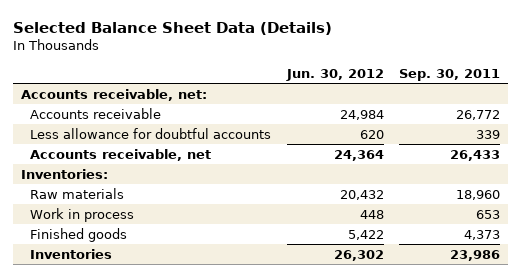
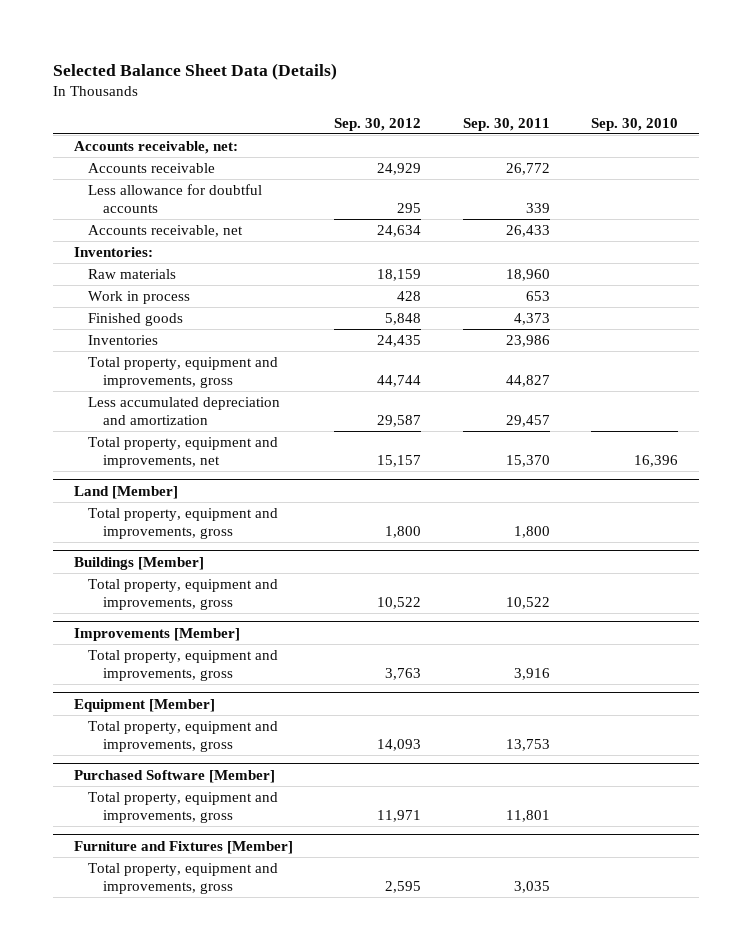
[285,68,384,81] Jun. 30, 2012 -> none
none -> [334,117,422,131] Sep. 30, 2012
none -> [591,117,679,131] Sep. 30, 2010
none -> [88,357,279,388] Total property, equipment and improvements, gross
none -> [88,397,281,425] Less accumulated depreciation and amortization
none -> [88,437,279,468] Total property, equipment and improvements, net
none -> [73,485,178,499] Land [Member]
none -> [88,508,279,539] Total property, equipment and improvements, gross
none -> [73,556,204,570] Buildings [Member]
none -> [88,579,279,610] Total property, equipment and improvements, gross
none -> [73,627,240,641] Improvements [Member]
none -> [88,650,279,681] Total property, equipment and improvements, gross
none -> [73,698,215,712] Equipment [Member]
none -> [88,721,279,752] Total property, equipment and improvements, gross
none -> [73,769,275,783] Purchased Software [Member]
none -> [88,792,279,823] Total property, equipment and improvements, gross
none -> [73,840,293,854] Furniture and Fixtures [Member]
none -> [88,863,279,894] Total property, equipment and improvements, gross

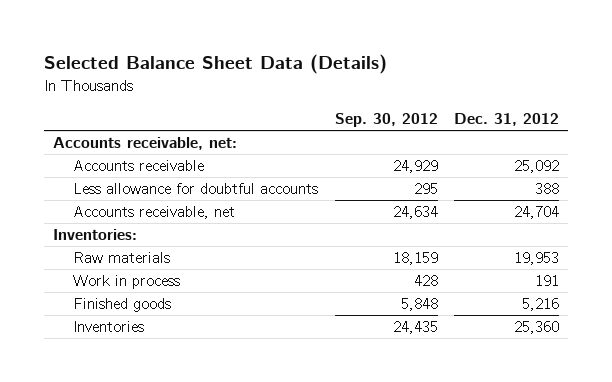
[462,117,550,131] Sep. 30, 2011 -> none
[591,117,679,131] Sep. 30, 2010 -> none
none -> [454,113,560,127] Dec. 31, 2012
[88,357,279,388] Total property, equipment and improvements, gross -> none
[88,397,281,425] Less accumulated depreciation and amortization -> none
[88,437,279,468] Total property, equipment and improvements, net -> none
[73,485,178,499] Land [Member] -> none
[88,508,279,539] Total property, equipment and improvements, gross -> none
[73,556,204,570] Buildings [Member] -> none
[88,579,279,610] Total property, equipment and improvements, gross -> none
[73,627,240,641] Improvements [Member] -> none
[88,650,279,681] Total property, equipment and improvements, gross -> none
[73,698,215,712] Equipment [Member] -> none
[88,721,279,752] Total property, equipment and improvements, gross -> none
[73,769,275,783] Purchased Software [Member] -> none
[88,792,279,823] Total property, equipment and improvements, gross -> none
[73,840,293,854] Furniture and Fixtures [Member] -> none
[88,863,279,894] Total property, equipment and improvements, gross -> none

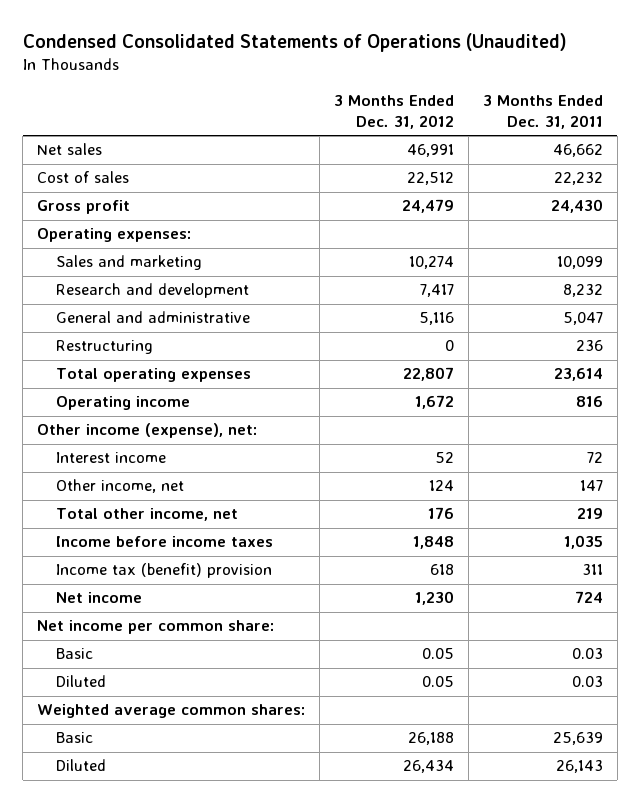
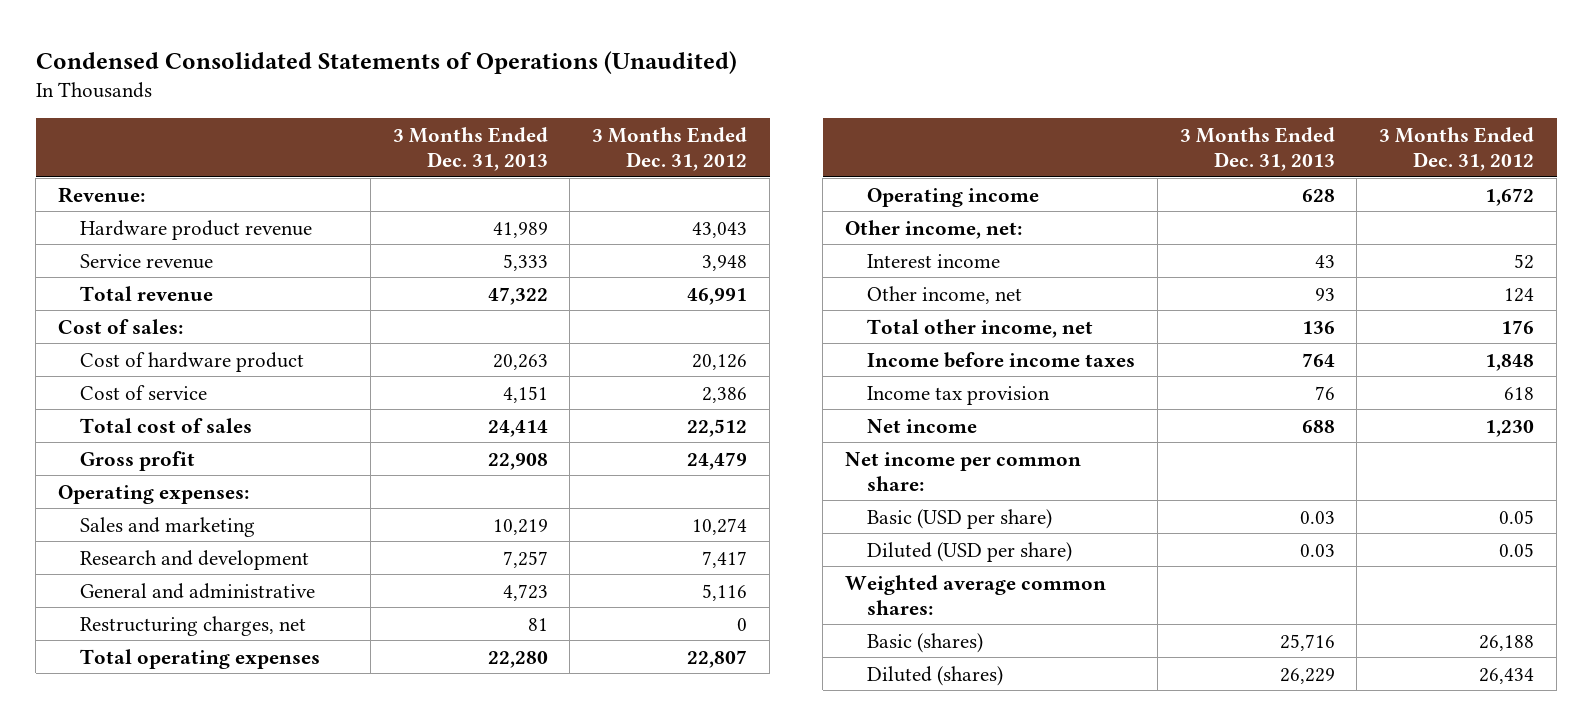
[482,95,603,129] 3 Months Ended Dec. 31, 2011 -> none
none -> [392,126,548,171] 3 Months Ended Dec. 31, 2013
none -> [57,186,145,203] Revenue:
none -> [79,219,312,240] Hardware product revenue
none -> [79,253,213,269] Service revenue
[37,143,103,156] Net sales -> [79,285,213,301] Total revenue
none -> [57,318,183,334] Cost of sales:
none -> [79,351,304,372] Cost of hardware product
none -> [79,384,207,400] Cost of service
[37,171,130,184] Cost of sales -> [79,417,252,433] Total cost of sales
[55,340,153,355] Restructuring -> none
none -> [79,615,306,636] Restructuring charges, net
[37,423,258,439] Other income (expense), net: -> [845,219,1023,239] Other income, net:
[55,563,272,579] Income tax (benefit) provision -> [866,385,1050,405] Income tax provision
[55,648,93,660] Basic -> [866,508,1052,529] Basic (USD per share)
[55,675,106,688] Diluted -> [866,541,1072,562] Diluted (USD per share)
[55,732,93,744] Basic -> [866,632,983,653] Basic (shares)
[55,759,106,772] Diluted -> [866,665,1003,686] Diluted (shares)

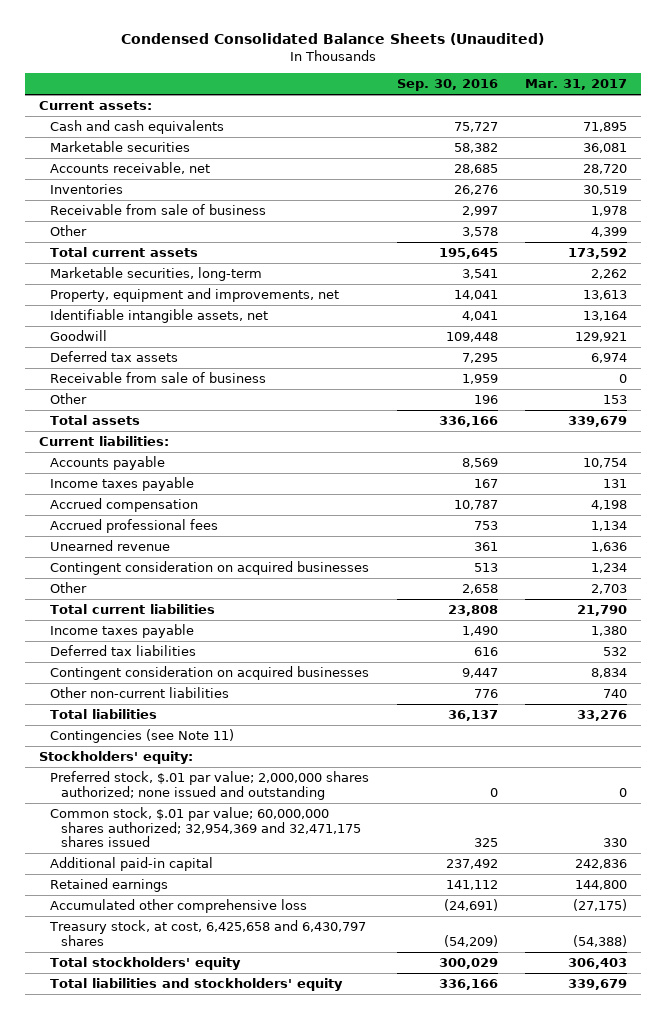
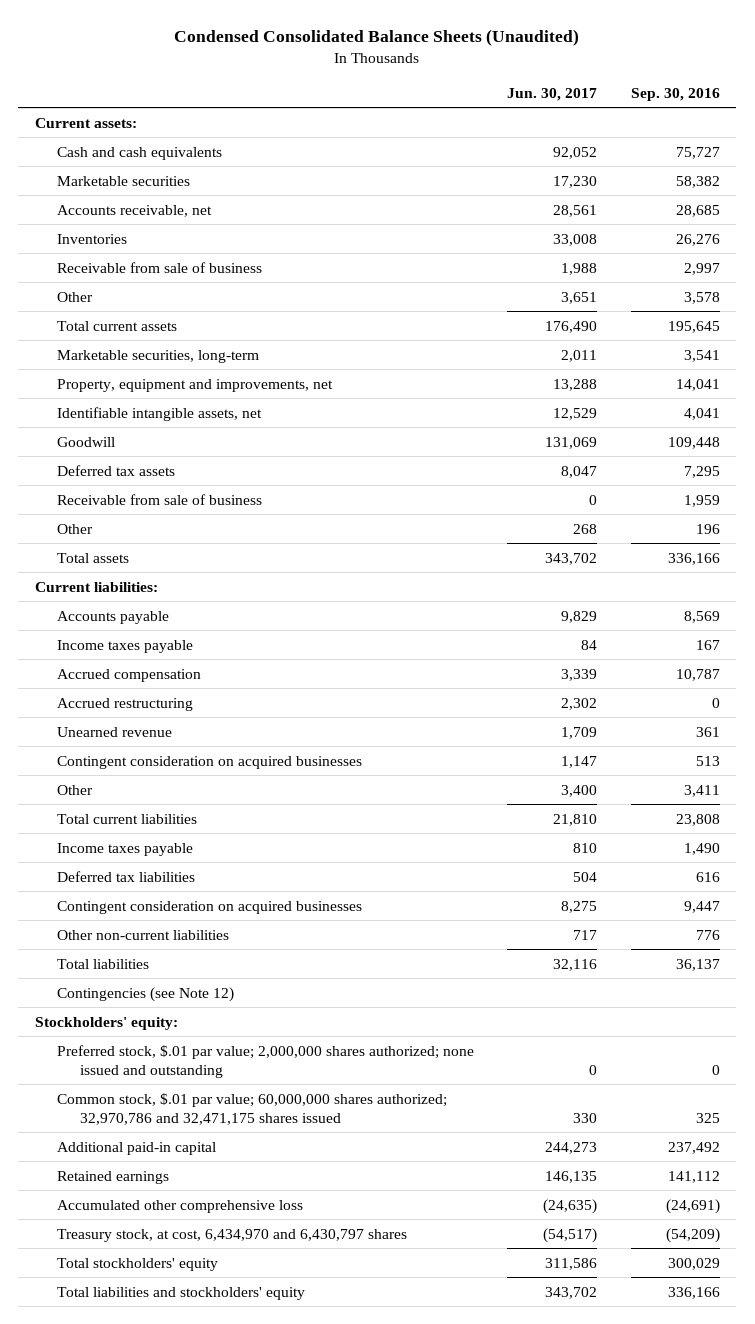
[525,79,628,91] Mar. 31, 2017 -> none
none -> [507,87,598,101] Jun. 30, 2017
[49,519,218,534] Accrued professional fees -> none
none -> [57,697,194,711] Accrued restructuring
[461,584,498,595] 2,658 -> [683,784,720,797] 3,411
[49,729,234,744] Contingencies (see Note 11) -> [57,986,235,1002] Contingencies (see Note 12)
[49,807,362,848] Common stock, $.01 par value; 60,000,000 shares authorized; 32,954,369 and 32,471,175 shares issued -> [57,1092,448,1125] Common stock, $.01 par value; 60,000,000 shares authorized; 32,970,786 and 32,471,175 shares issued
[48,920,366,946] Treasury stock, at cost, 6,425,658 and 6,430,797 shares -> [57,1228,408,1242] Treasury stock, at cost, 6,434,970 and 6,430,797 shares

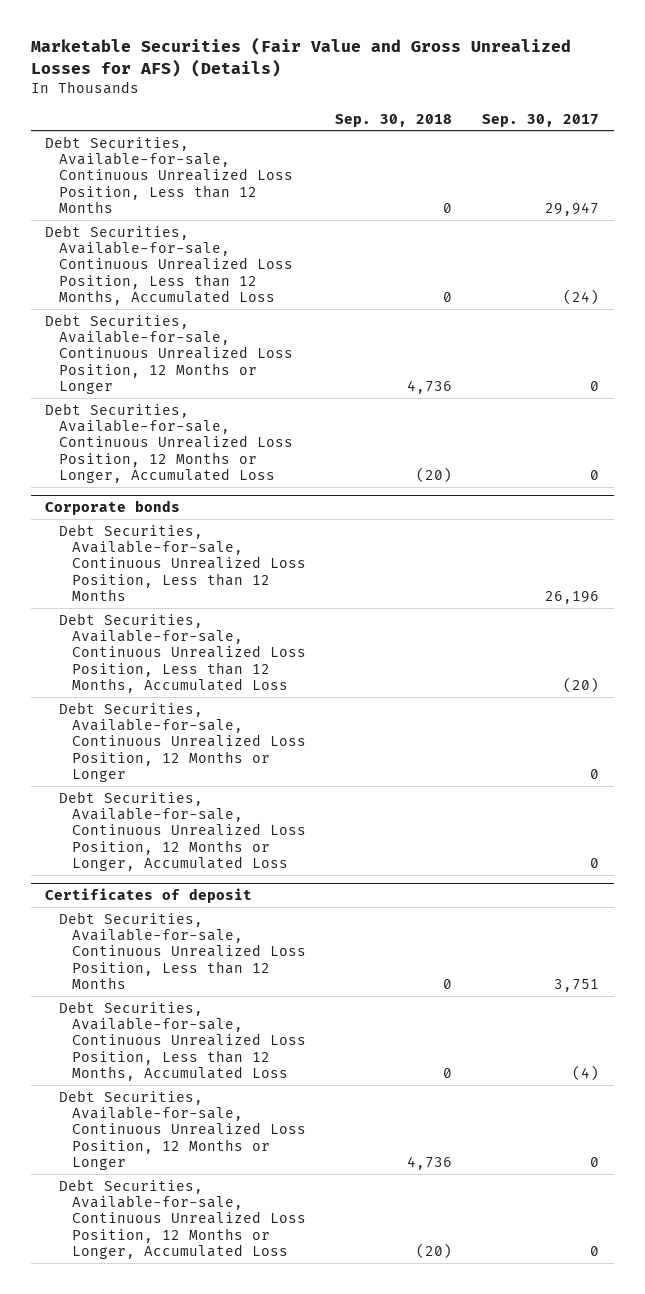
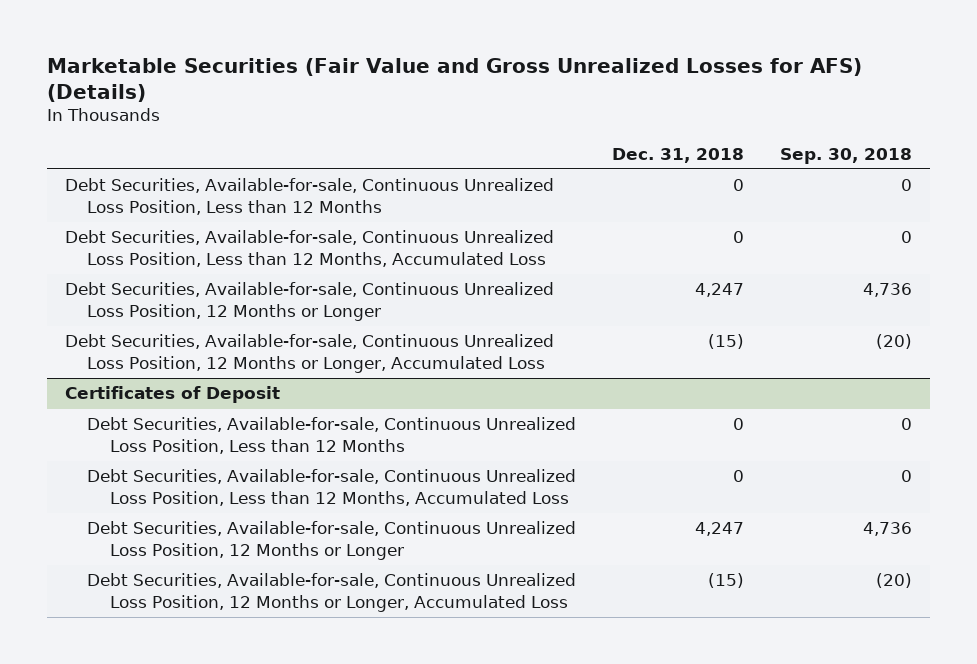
[482,113,600,127] Sep. 30, 2017 -> none
none -> [612,147,745,163] Dec. 31, 2018
[45,499,181,515] Corporate bonds -> none
[58,523,306,601] Debt Securities, Available-for-sale, Continuous Unrealized Loss Position, Less than 12 Months -> none
[58,612,306,693] Debt Securities, Available-for-sale, Continuous Unrealized Loss Position, Less than 12 Months, Accumulated Loss -> none
[58,701,306,782] Debt Securities, Available-for-sale, Continuous Unrealized Loss Position, 12 Months or Longer -> none
[58,790,306,871] Debt Securities, Available-for-sale, Continuous Unrealized Loss Position, 12 Months or Longer, Accumulated Loss -> none
[45,887,253,903] Certificates of deposit -> [64,386,280,404] Certificates of Deposit

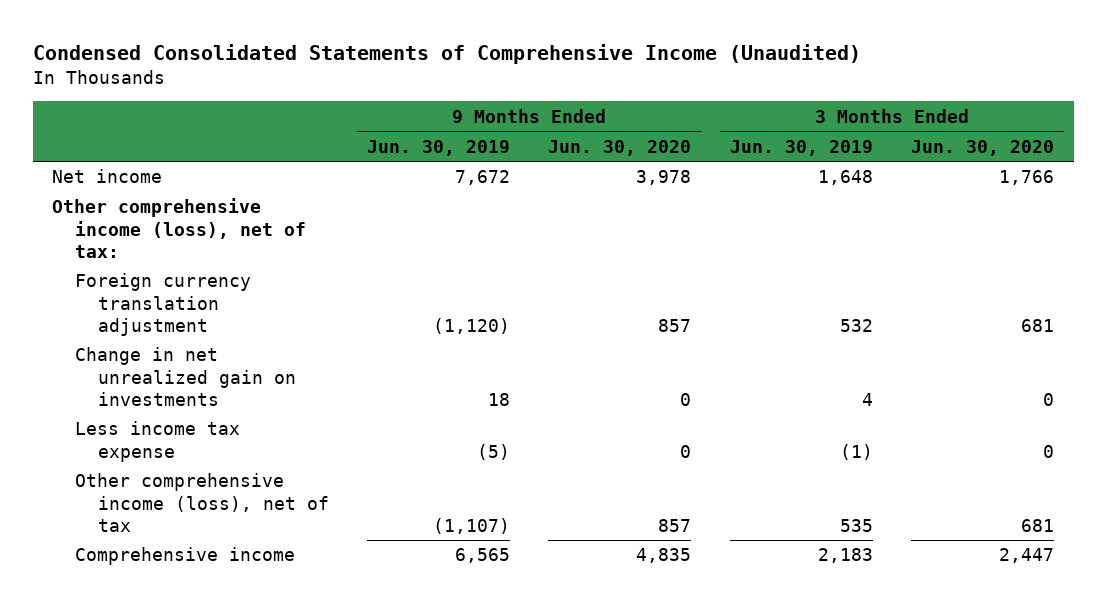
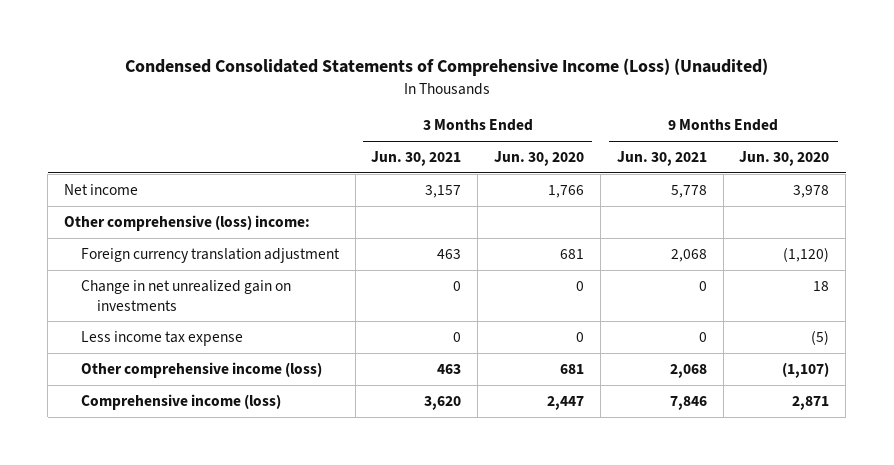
[33,44,862,65] Condensed Consolidated Statements of Comprehensive Income (Unaudited) -> [124,58,768,77] Condensed Consolidated Statements of Comprehensive Income (Loss) (Unaudited)
[366,139,510,156] Jun. 30, 2019 -> none
[729,139,873,156] Jun. 30, 2019 -> none
none -> [371,151,462,167] Jun. 30, 2021
none -> [616,151,707,167] Jun. 30, 2021
[52,198,306,258] Other comprehensive income (loss), net of tax: -> [64,215,311,232] Other comprehensive (loss) income:
[658,318,692,332] 857 -> [783,247,830,263] (1,120)
[680,392,692,406] 0 -> [813,281,830,292] 18
[680,444,692,458] 0 -> [811,330,830,346] (5)
[74,473,329,532] Other comprehensive income (loss), net of tax -> [80,362,322,379] Other comprehensive income (loss)
[658,518,692,532] 857 -> [782,362,830,379] (1,107)
[74,547,295,566] Comprehensive income -> [80,394,281,411] Comprehensive income (loss)
[636,548,692,564] 4,835 -> [792,396,830,411] 2,871

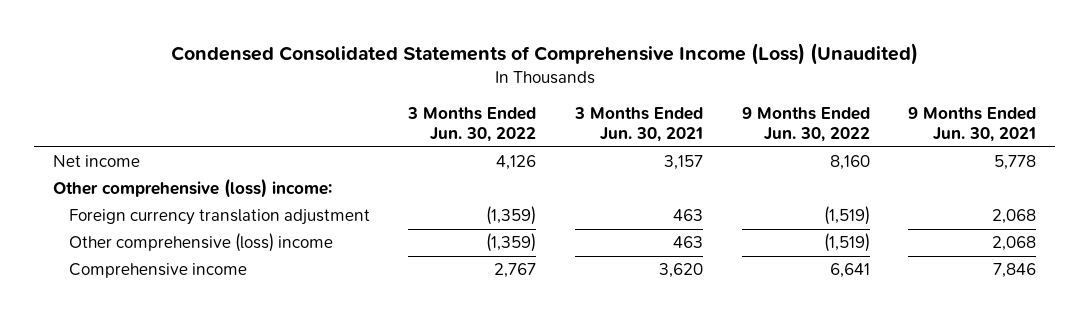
[494,151,585,167] Jun. 30, 2020 -> none
[739,151,830,167] Jun. 30, 2020 -> none
none -> [407,106,537,143] 3 Months Ended Jun. 30, 2022
none -> [741,106,870,143] 9 Months Ended Jun. 30, 2022
[80,280,291,311] Change in net unrealized gain on investments -> none
[80,331,243,347] Less income tax expense -> none
[80,362,322,379] Other comprehensive income (loss) -> [68,233,333,253] Other comprehensive (loss) income
[80,394,281,411] Comprehensive income (loss) -> [68,263,247,279] Comprehensive income

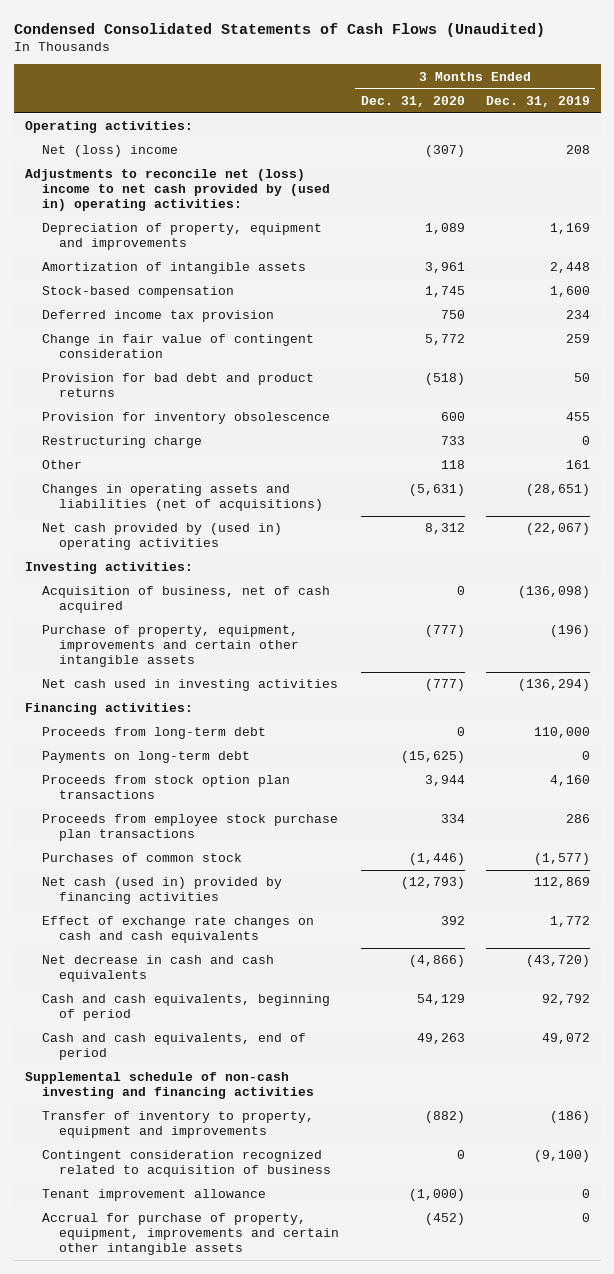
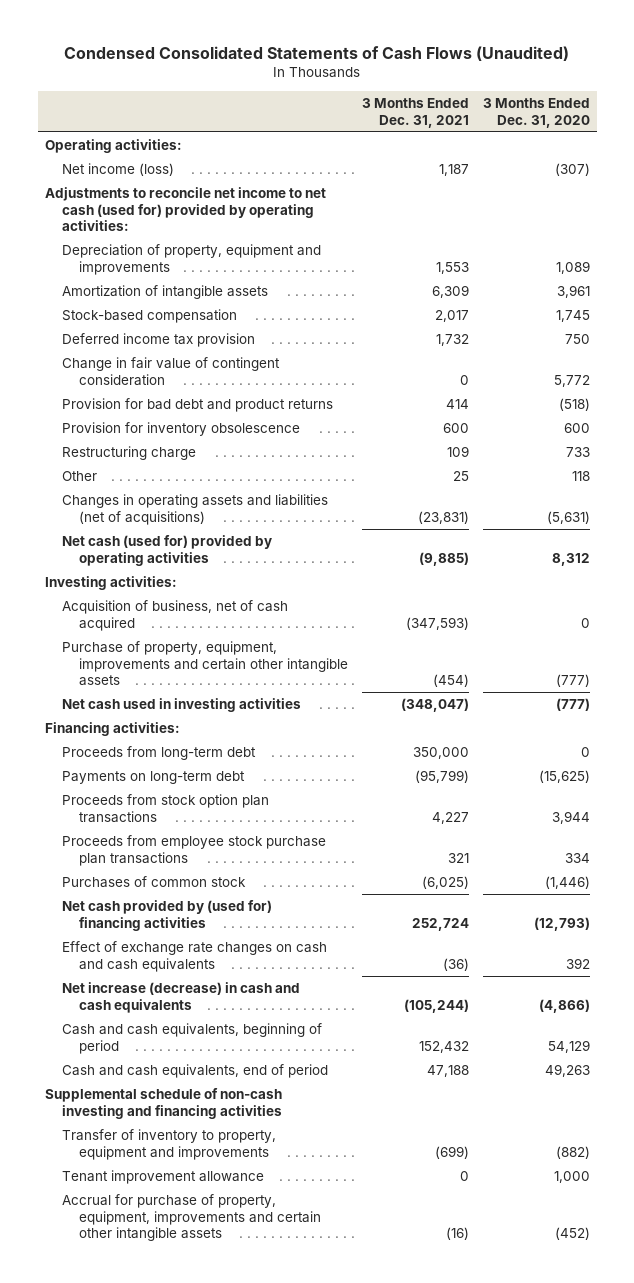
[485,95,590,107] Dec. 31, 2019 -> none
none -> [361,98,469,128] 3 Months Ended Dec. 31, 2021
[41,145,178,158] Net (loss) income -> [61,162,174,176] Net income (loss)
[24,169,330,212] Adjustments to reconcile net (loss) income to net cash provided by (used in) operating activities: -> [44,186,326,232] Adjustments to reconcile net income to net cash (used for) provided by operating activities:
[41,523,282,551] Net cash provided by (used in) operating activities -> [61,534,272,566] Net cash (used for) provided by operating activities
[41,877,282,905] Net cash (used in) provided by financing activities -> [61,899,272,931] Net cash provided by (used for) financing activities
[41,955,274,983] Net decrease in cash and cash equivalents -> [61,981,300,1013] Net increase (decrease) in cash and cash equivalents
[41,1150,332,1178] Contingent consideration recognized related to acquisition of business -> none
[408,1189,465,1202] (1,000) -> [553,1170,590,1183] 1,000

